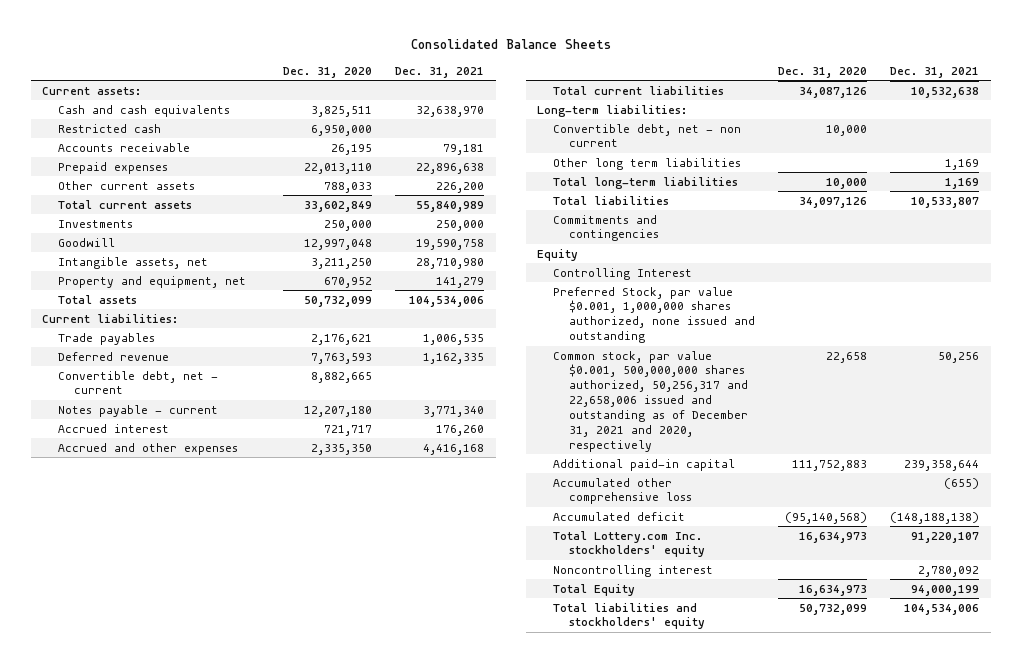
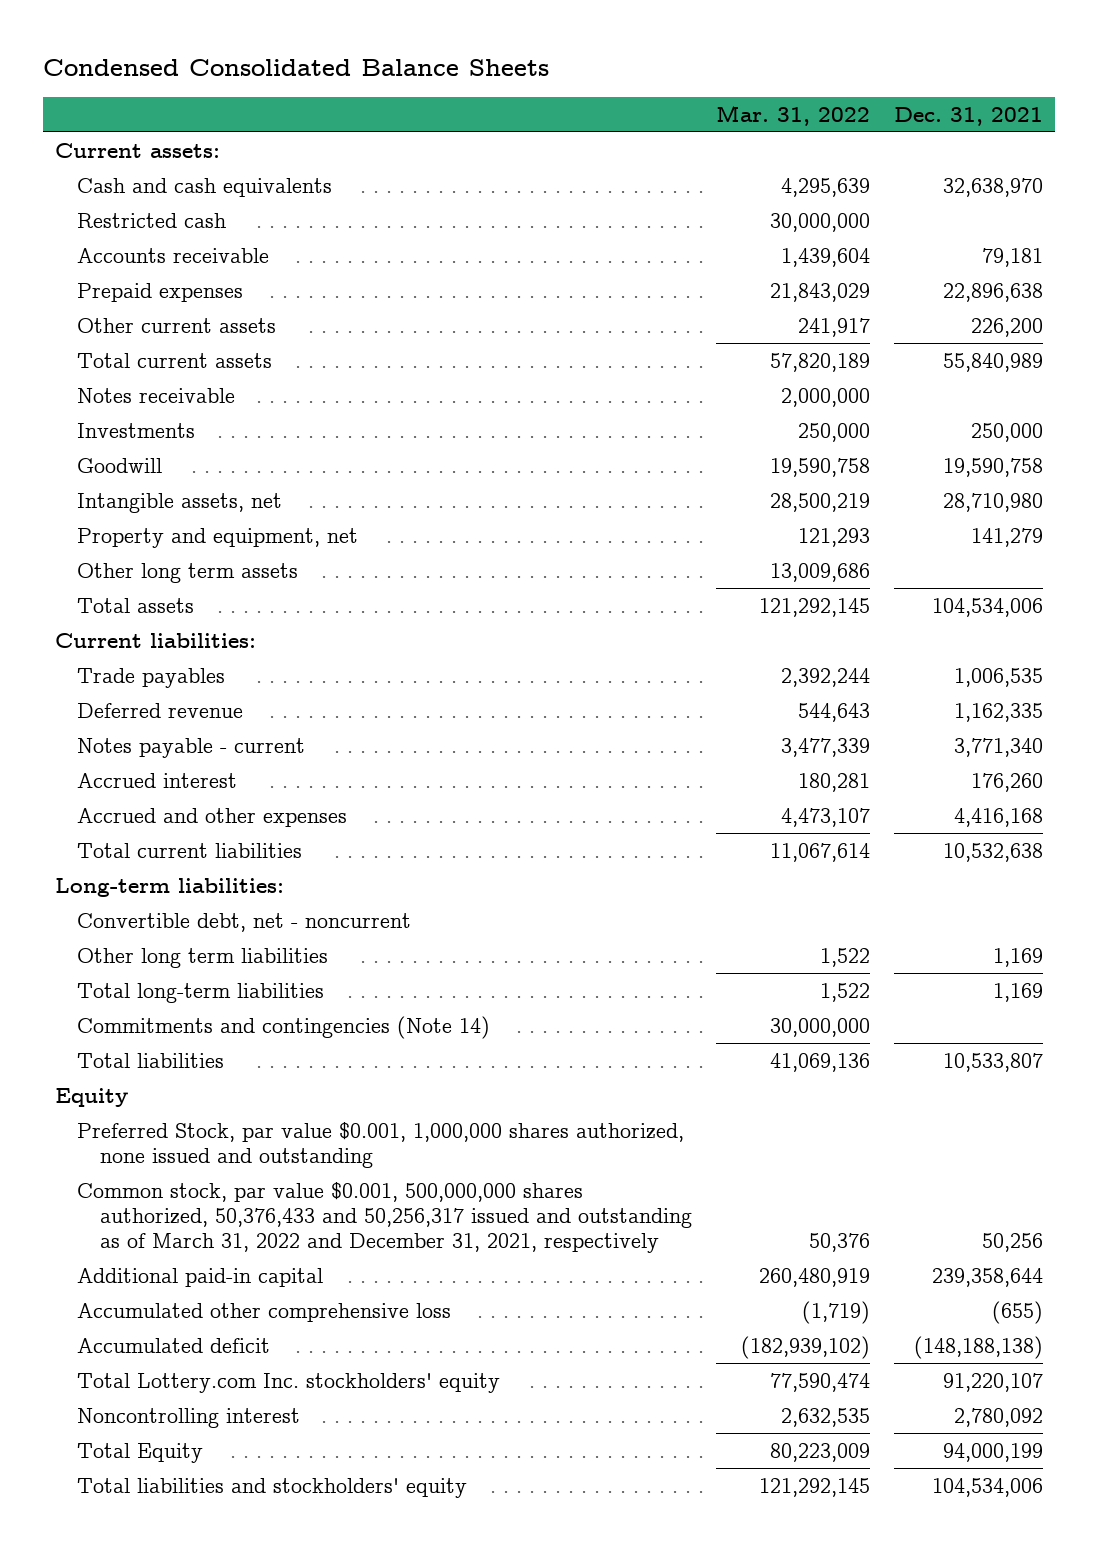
[410,39,611,50] Consolidated Balance Sheets -> [42,58,549,76] Condensed Consolidated Balance Sheets
[283,66,373,78] Dec. 31, 2020 -> none
none -> [716,104,871,126] Mar. 31, 2022
none -> [77,387,236,403] Notes receivable
none -> [77,562,299,583] Other long term assets
[58,370,219,395] Convertible debt, net - current -> none
[552,123,741,148] Convertible debt, net - non current -> [77,912,412,932] Convertible debt, net - noncurrent
none -> [77,1015,491,1039] Commitments and contingencies (Note 14)
[552,214,659,242] Commitments and contingencies -> none
[552,267,692,280] Controlling Interest -> none
[552,350,748,452] Common stock, par value $0.001, 500,000,000 shares authorized, 50,256,317 and 22,658,006 issued and outstanding as of December 31, 2021 and 2020, respectively -> [77,1181,693,1254] Common stock, par value $0.001, 500,000,000 shares authorized, 50,376,433 and 50,256,317 issued and outstanding as of March 31, 2022 and December 31, 2021, respectively

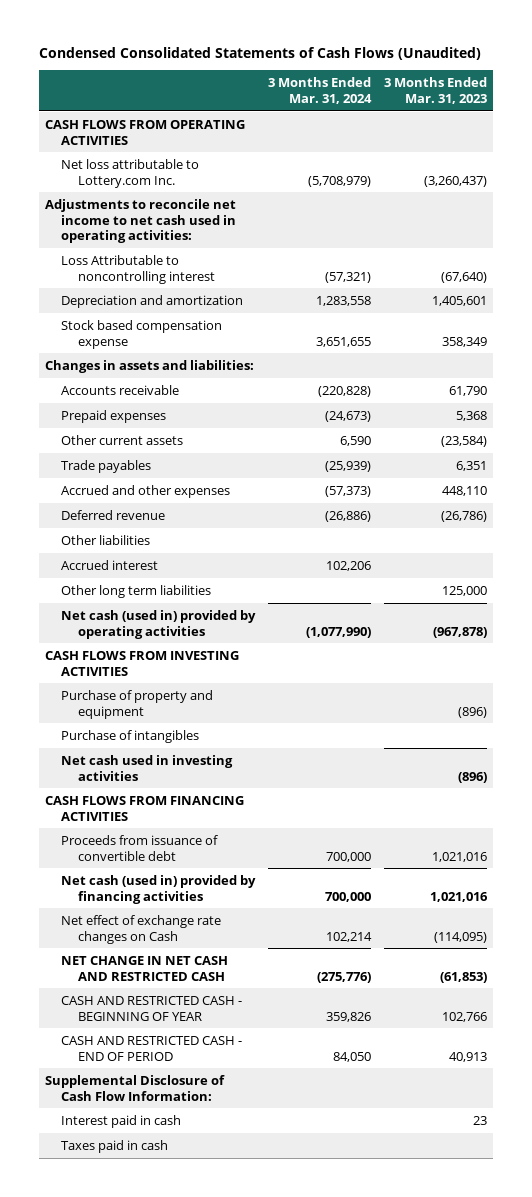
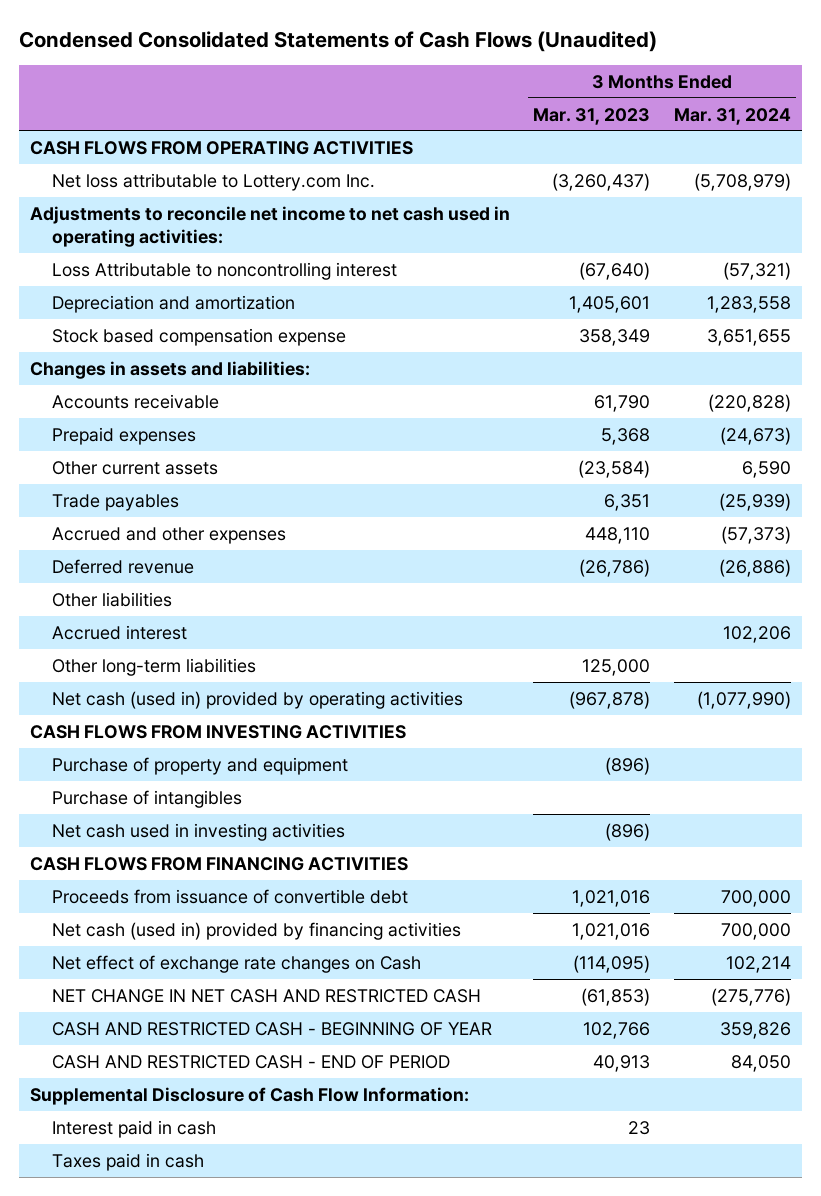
[61,584,212,598] Other long term liabilities -> [51,657,256,676] Other long-term liabilities

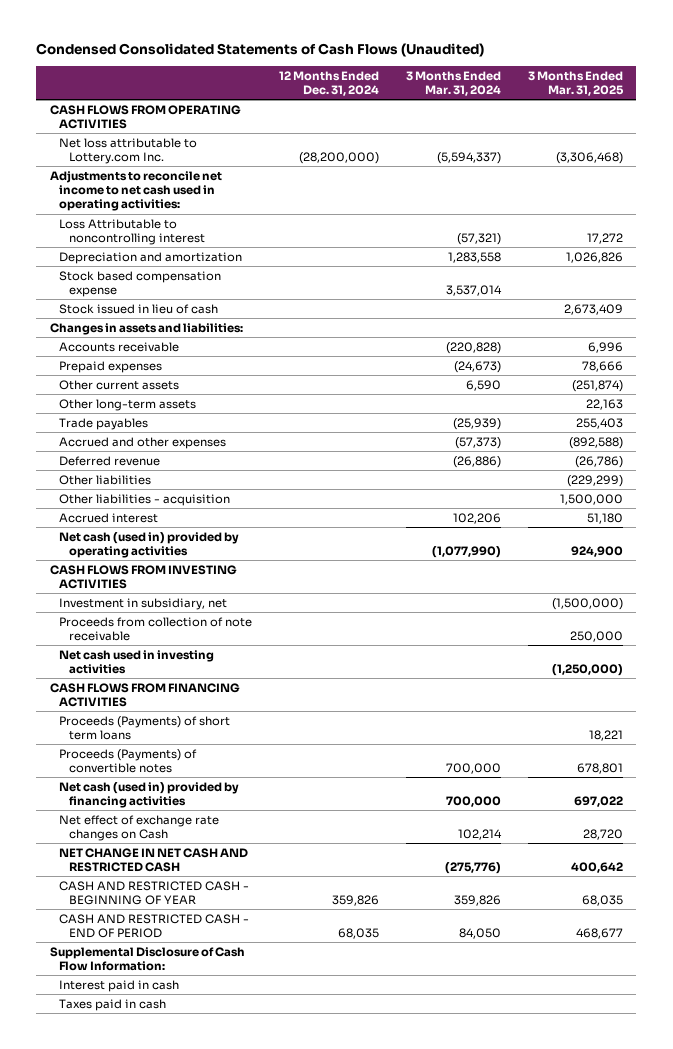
[533,107,651,125] Mar. 31, 2023 -> none
none -> [279,70,380,97] 12 Months Ended Dec. 31, 2024
none -> [527,70,624,97] 3 Months Ended Mar. 31, 2025
[693,172,791,191] (5,708,979) -> [436,152,501,165] (5,594,337)
[706,328,791,346] 3,651,655 -> [445,285,502,297] 3,537,014
none -> [59,303,219,314] Stock issued in lieu of cash
none -> [59,398,197,411] Other long-term assets
none -> [59,493,231,506] Other liabilities - acquisition
[51,657,256,676] Other long-term liabilities -> none
[51,756,348,775] Purchase of property and equipment -> none
[51,789,242,808] Purchase of intangibles -> none
none -> [59,597,228,610] Investment in subsidiary, net
none -> [59,616,253,642] Proceeds from collection of note receivable
[51,888,408,904] Proceeds from issuance of convertible debt -> none
none -> [59,715,231,741] Proceeds (Payments) of short term loans
none -> [59,748,198,774] Proceeds (Payments) of convertible notes

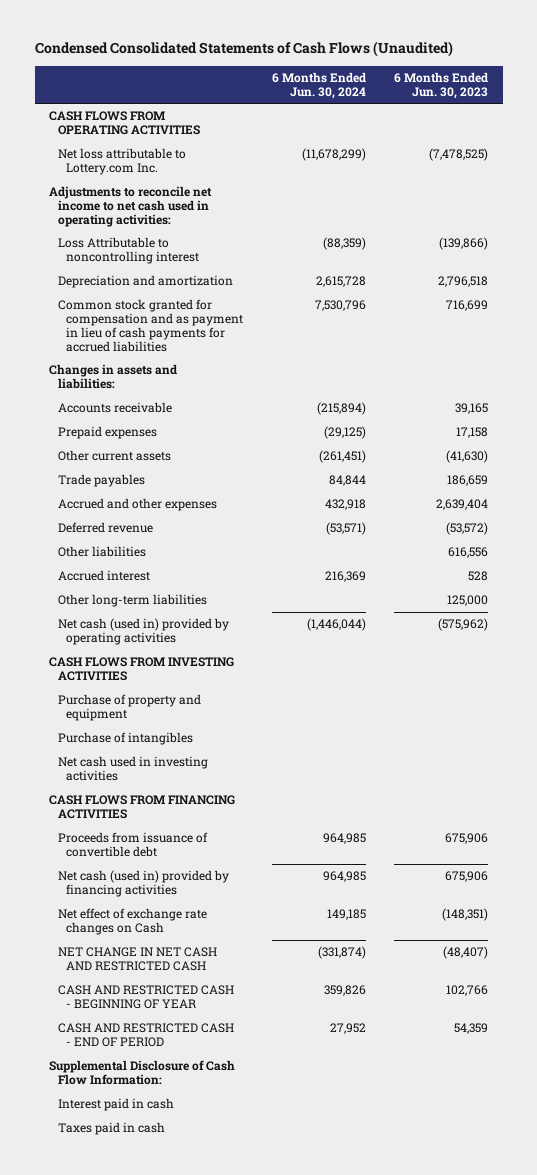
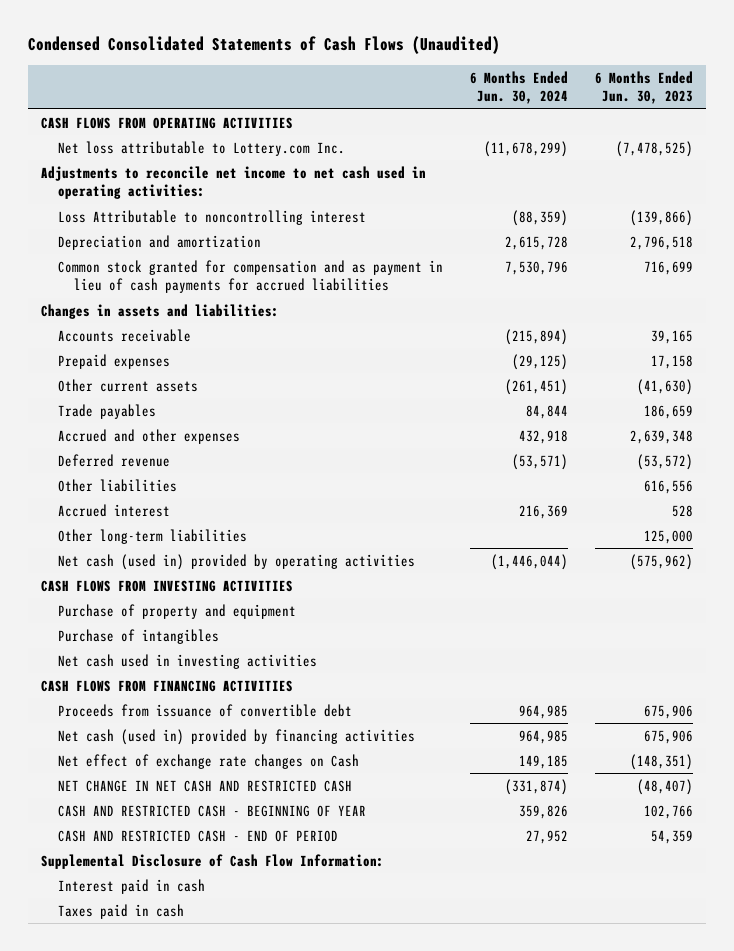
[436,499,489,511] 2,639,404 -> [629,429,693,444] 2,639,348

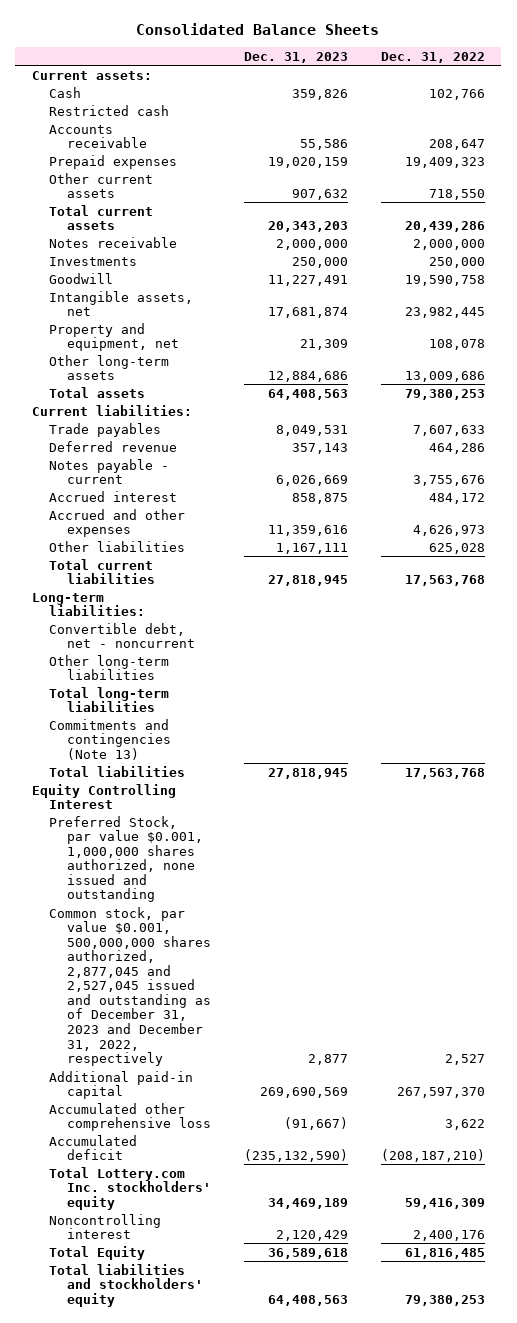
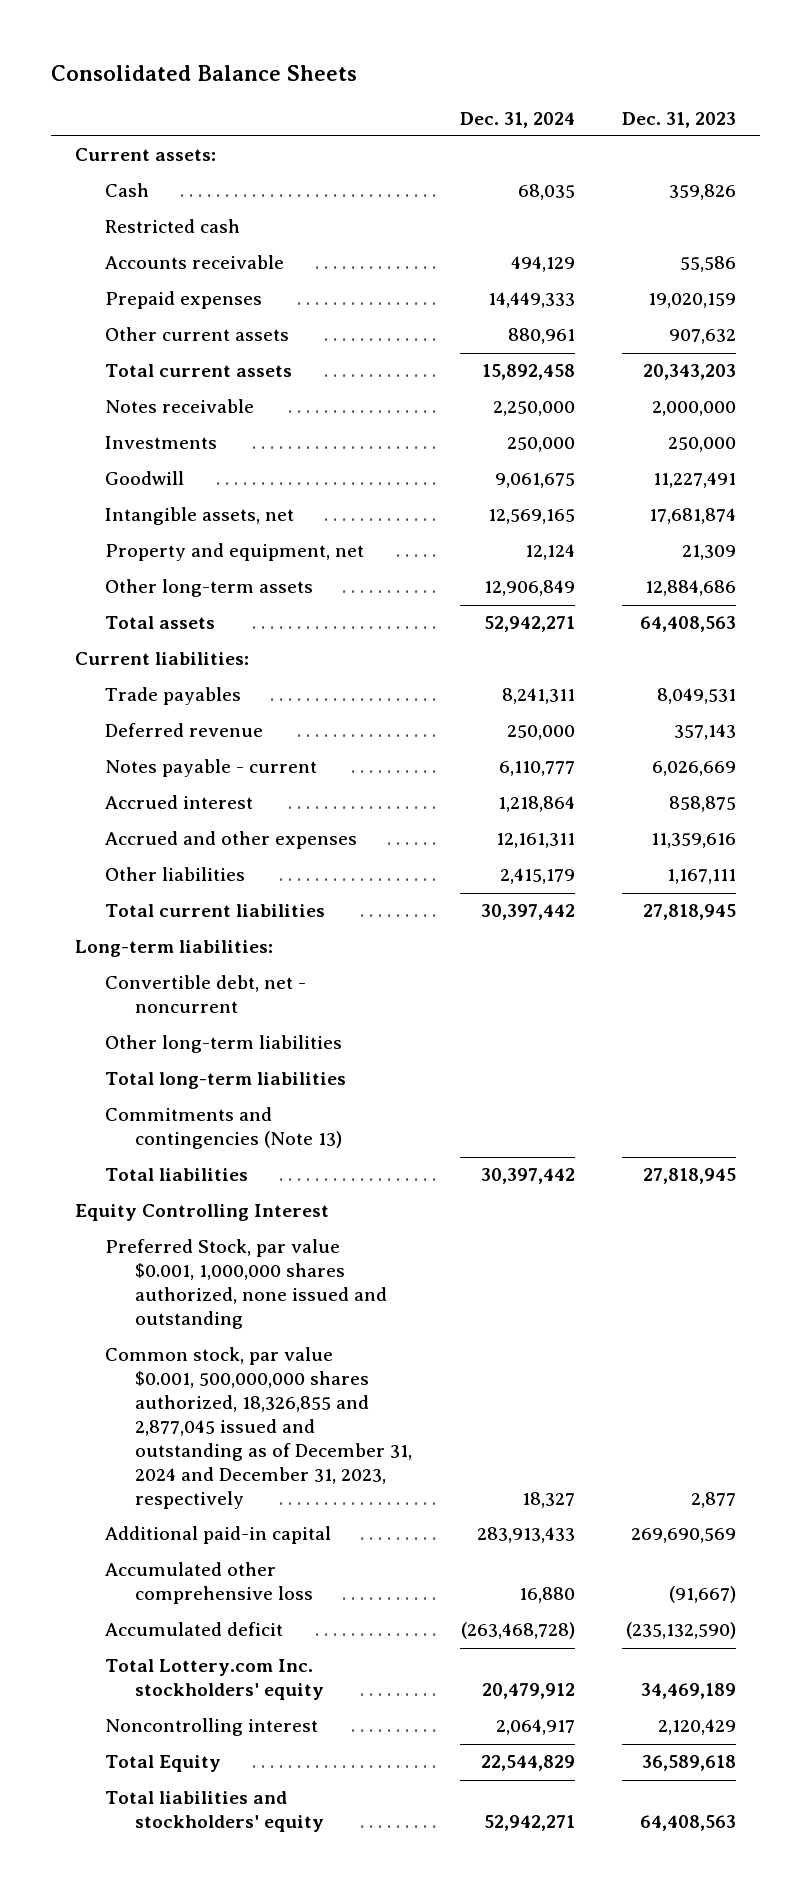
[380,51,485,63] Dec. 31, 2022 -> none
none -> [459,111,575,128] Dec. 31, 2024
[49,906,211,1067] Common stock, par value $0.001, 500,000,000 shares authorized, 2,877,045 and 2,527,045 issued and outstanding as of December 31, 2023 and December 31, 2022, respectively -> [105,1347,413,1510] Common stock, par value $0.001, 500,000,000 shares authorized, 18,326,855 and 2,877,045 issued and outstanding as of December 31, 2024 and December 31, 2023, respectively

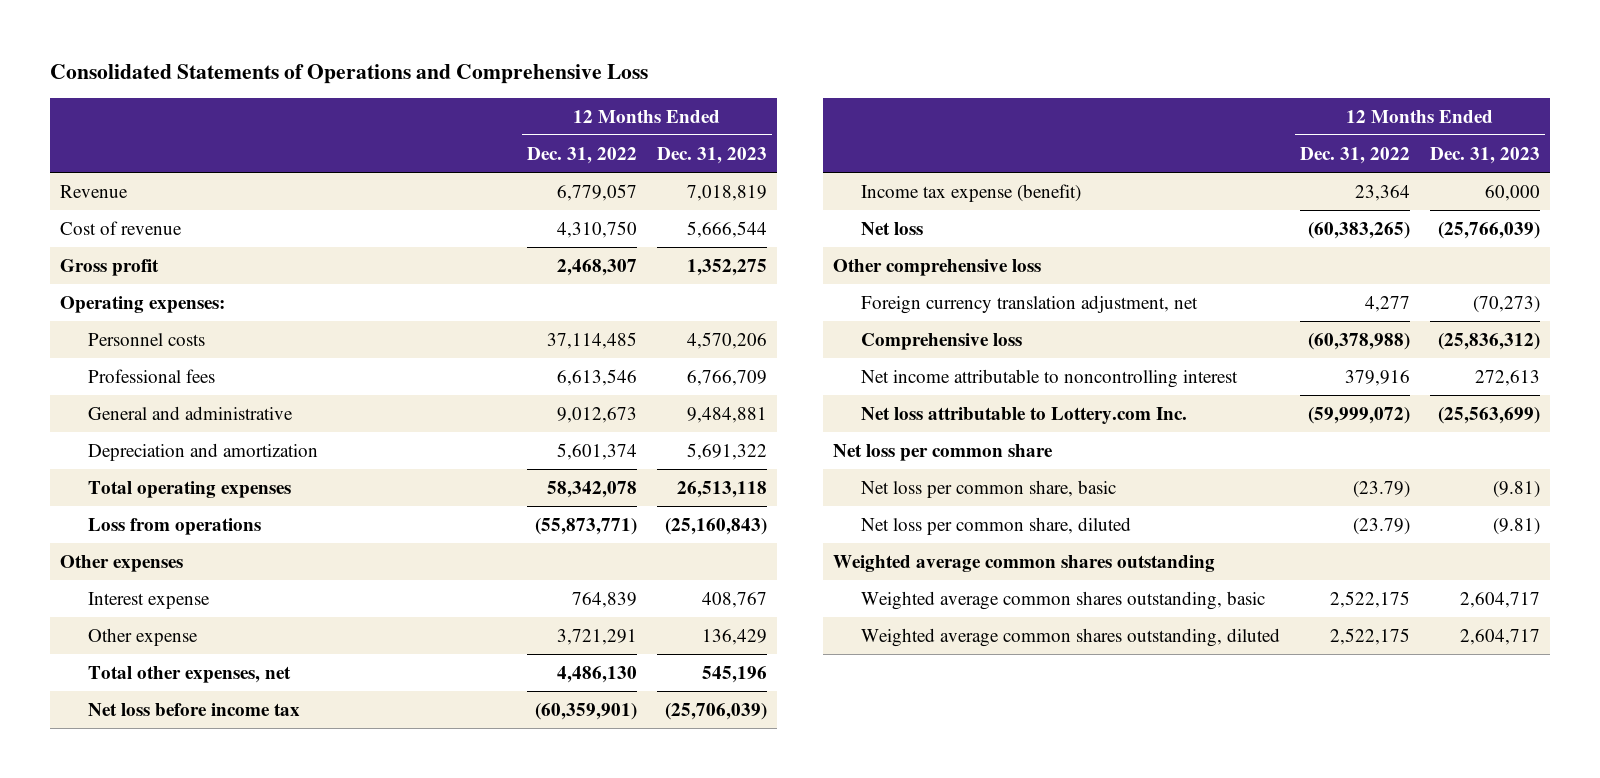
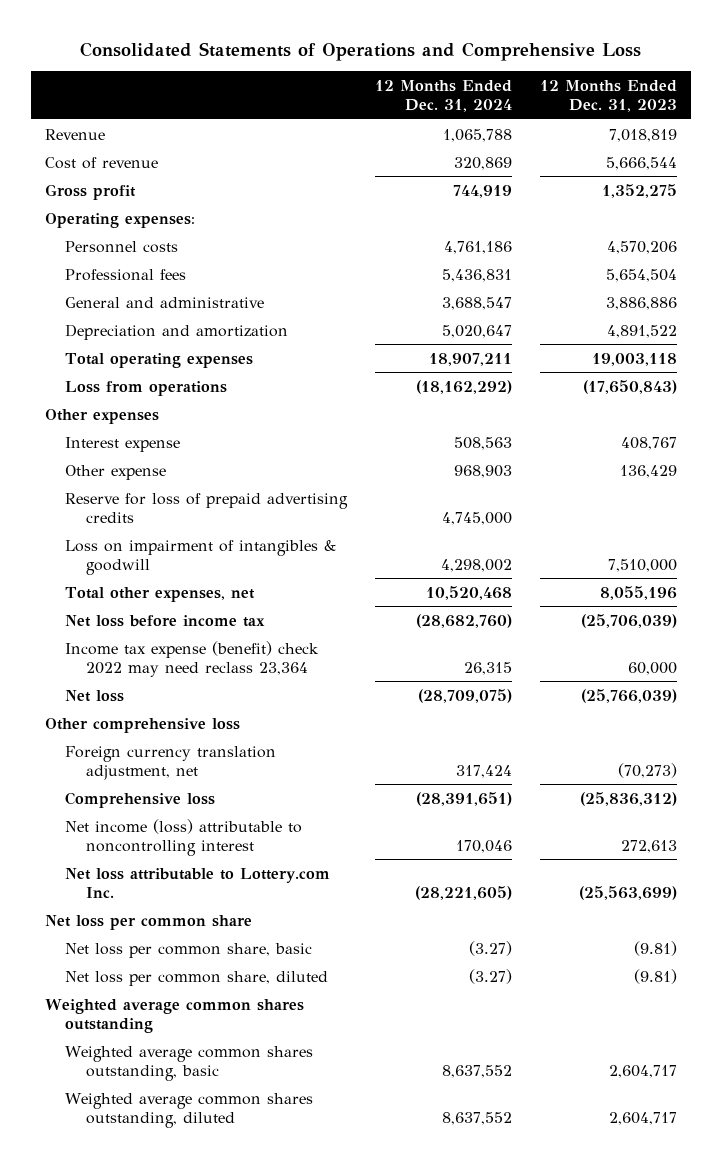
[526,146,637,164] Dec. 31, 2022 -> none
none -> [375,80,513,113] 12 Months Ended Dec. 31, 2024
[686,369,767,386] 6,766,709 -> [606,268,678,282] 5,654,504
[686,406,767,423] 9,484,881 -> [606,296,678,310] 3,886,886
[686,442,767,460] 5,691,322 -> [607,324,678,338] 4,891,522
[676,480,767,498] 26,513,118 -> [592,352,678,366] 19,003,118
[664,517,767,535] (25,160,843) -> [583,379,678,394] (17,650,843)
none -> [65,492,349,523] Reserve for loss of prepaid advertising credits
none -> [65,539,337,575] Loss on impairment of intangibles & goodwill
[701,665,767,683] 545,196 -> [600,585,678,600] 8,055,196
[861,183,1082,202] Income tax expense (benefit) -> [65,640,320,677] Income tax expense (benefit) check 2022 may need reclass 23,364
[861,368,1239,388] Net income attributable to noncontrolling interest -> [65,818,303,856] Net income (loss) attributable to noncontrolling interest

